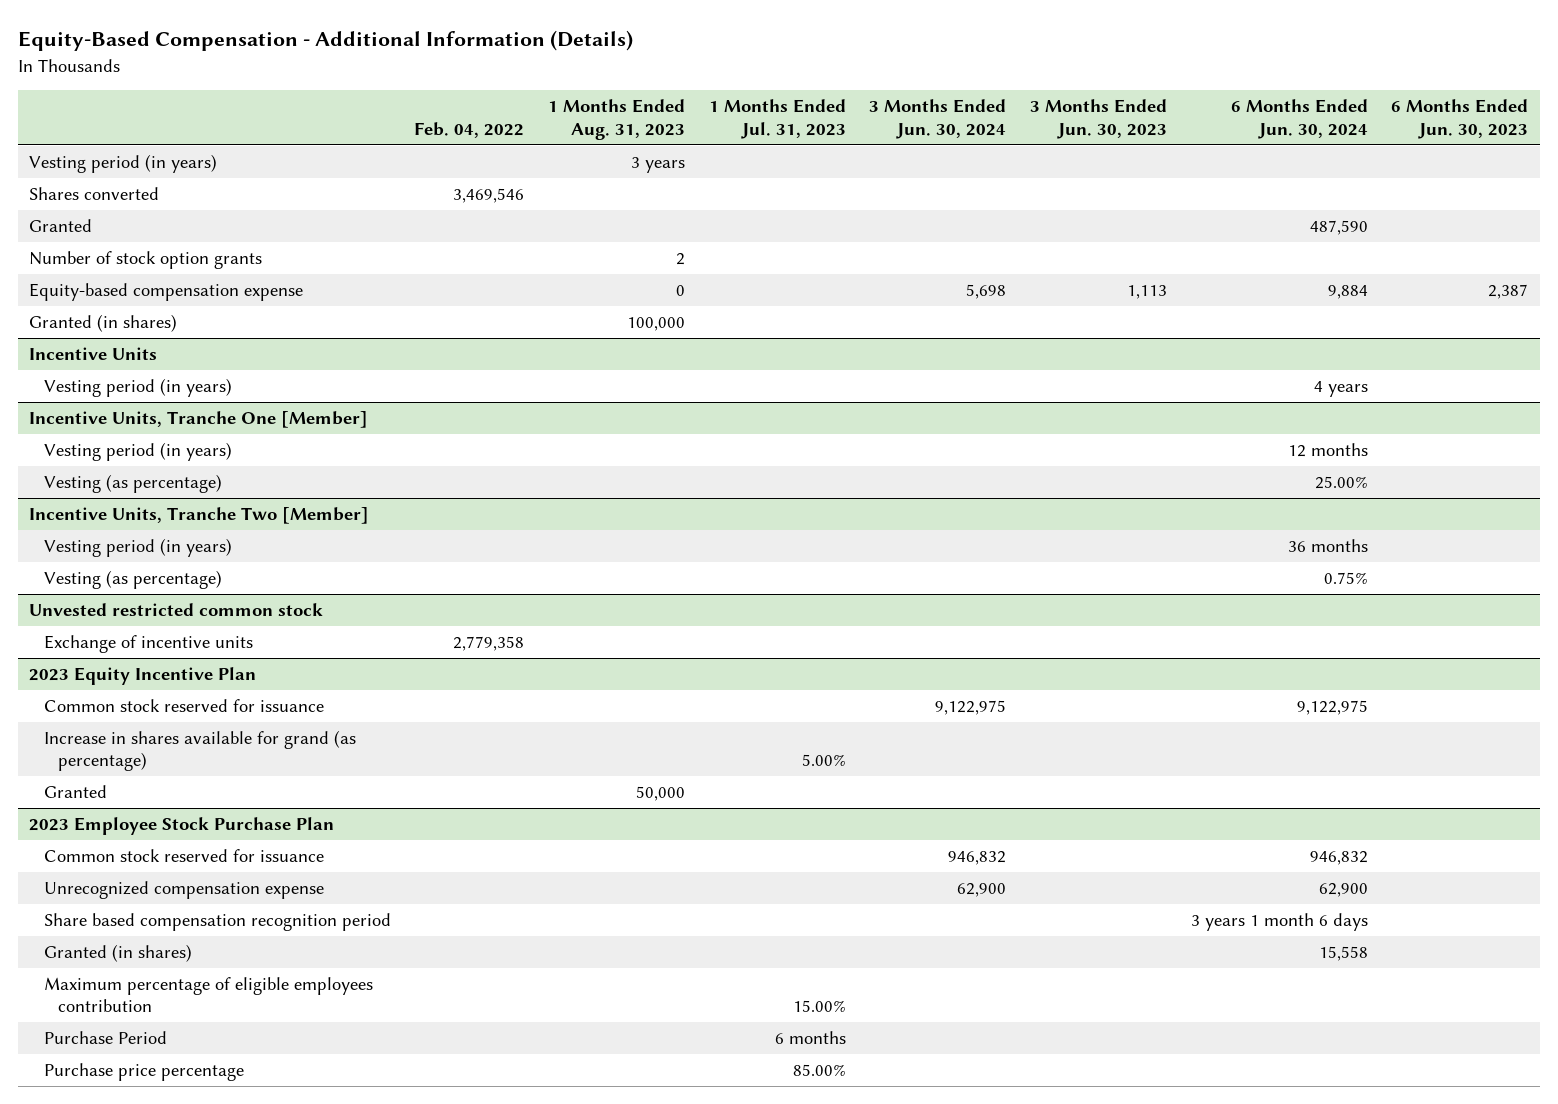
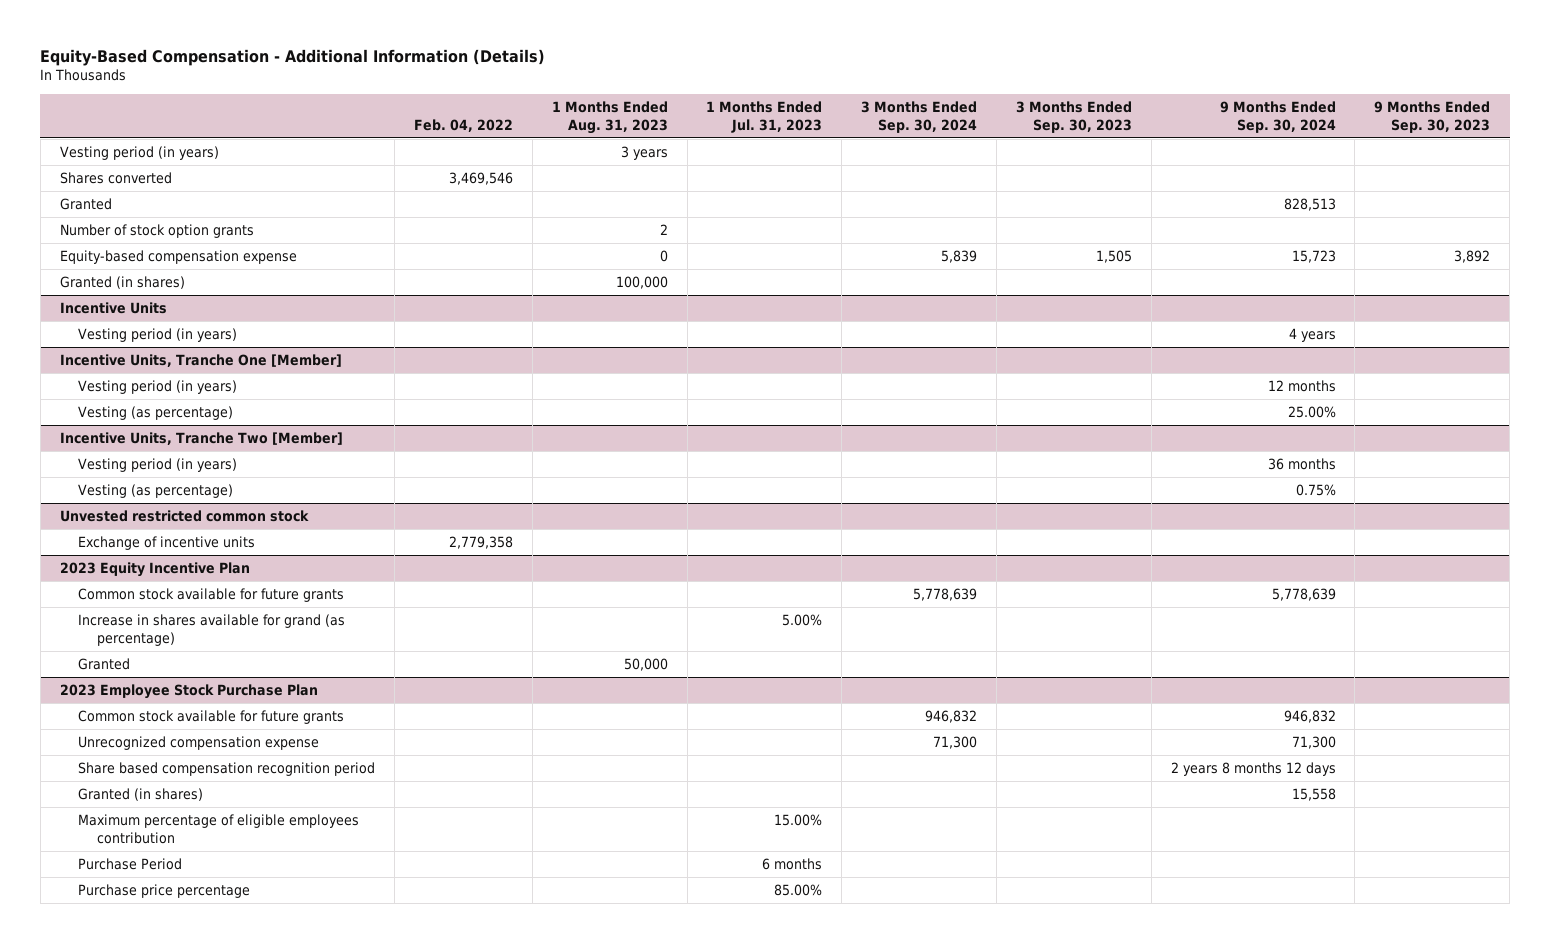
[869,99,1007,139] 3 Months Ended Jun. 30, 2024 -> none
[1029,99,1167,139] 3 Months Ended Jun. 30, 2023 -> none
[1230,99,1368,139] 6 Months Ended Jun. 30, 2024 -> none
[1391,99,1529,139] 6 Months Ended Jun. 30, 2023 -> none
none -> [861,100,978,133] 3 Months Ended Sep. 30, 2024
none -> [1015,100,1132,133] 3 Months Ended Sep. 30, 2023
none -> [1219,100,1336,133] 9 Months Ended Sep. 30, 2024
none -> [1374,100,1491,133] 9 Months Ended Sep. 30, 2023
[43,699,324,713] Common stock reserved for issuance -> [78,588,345,603] Common stock available for future grants
[43,849,324,863] Common stock reserved for issuance -> [78,710,345,725] Common stock available for future grants

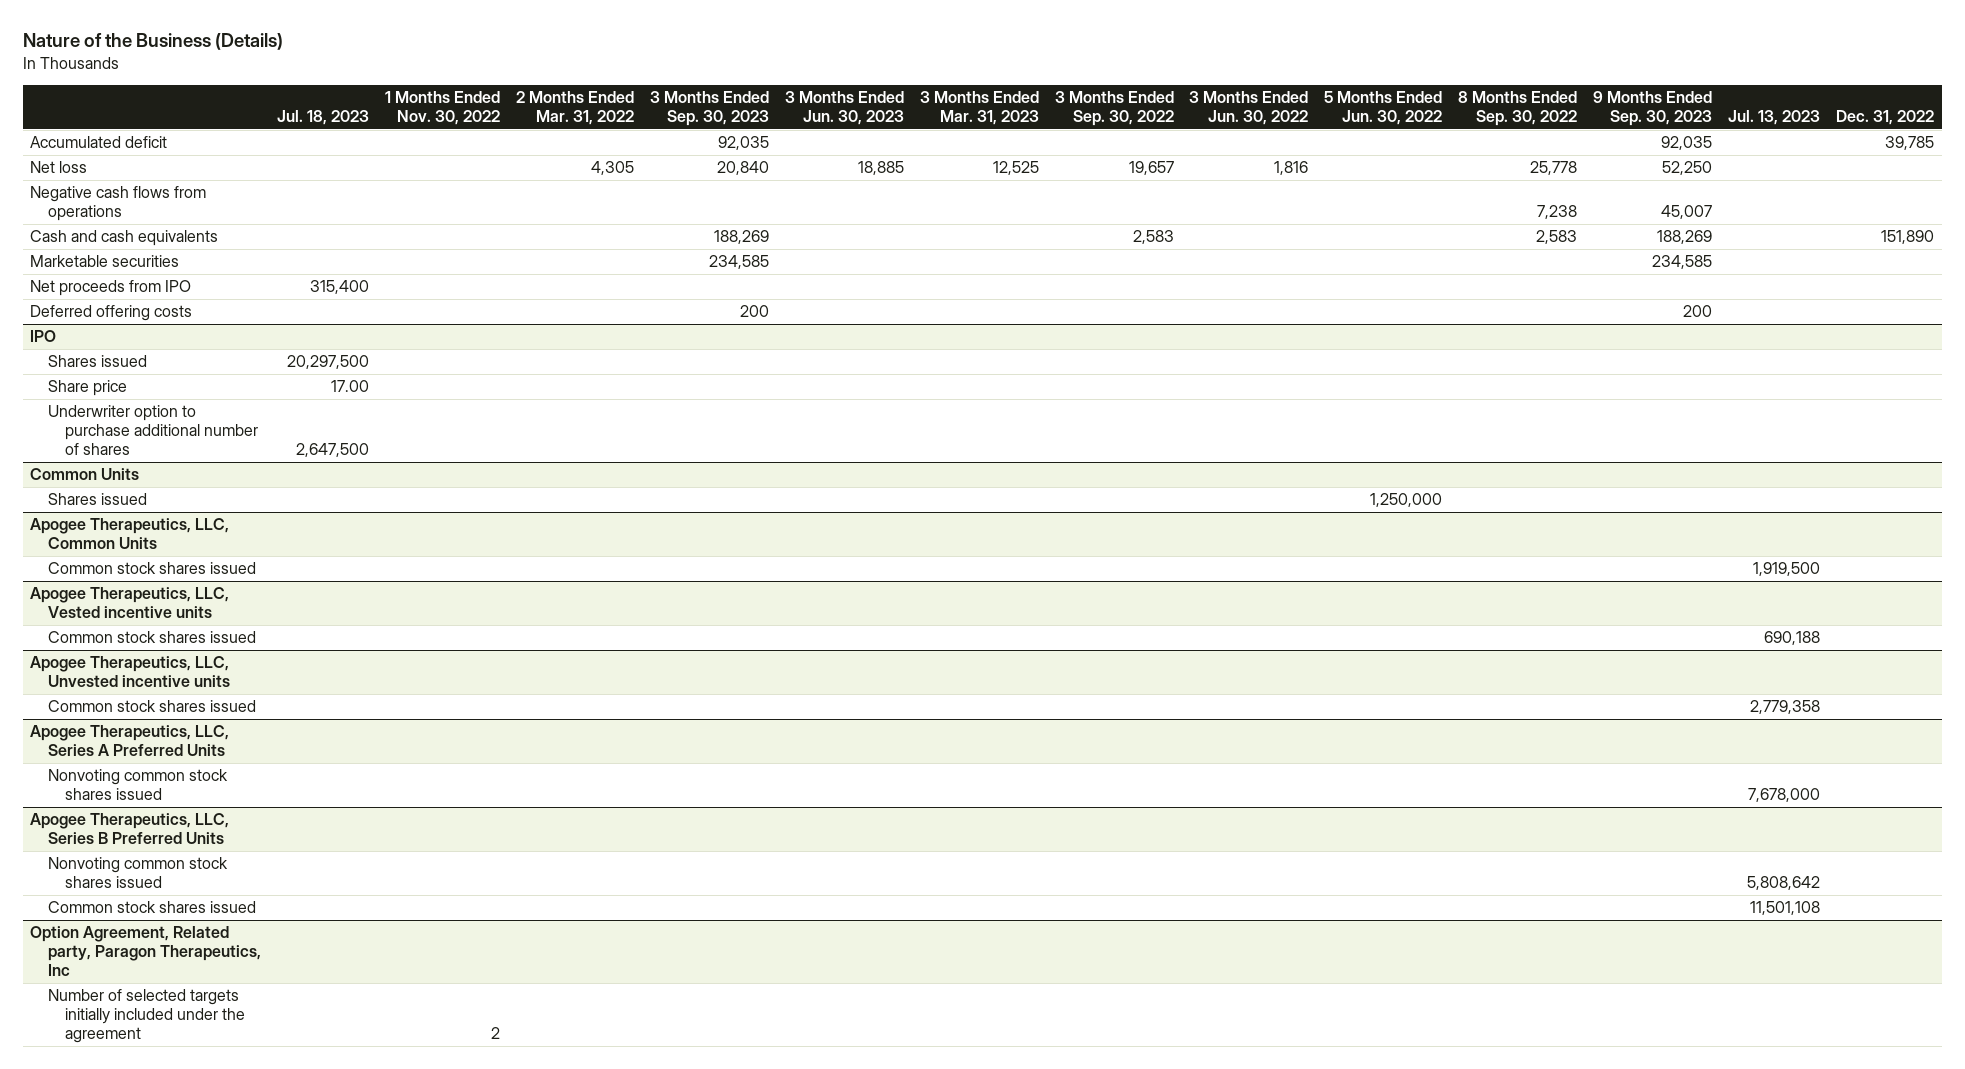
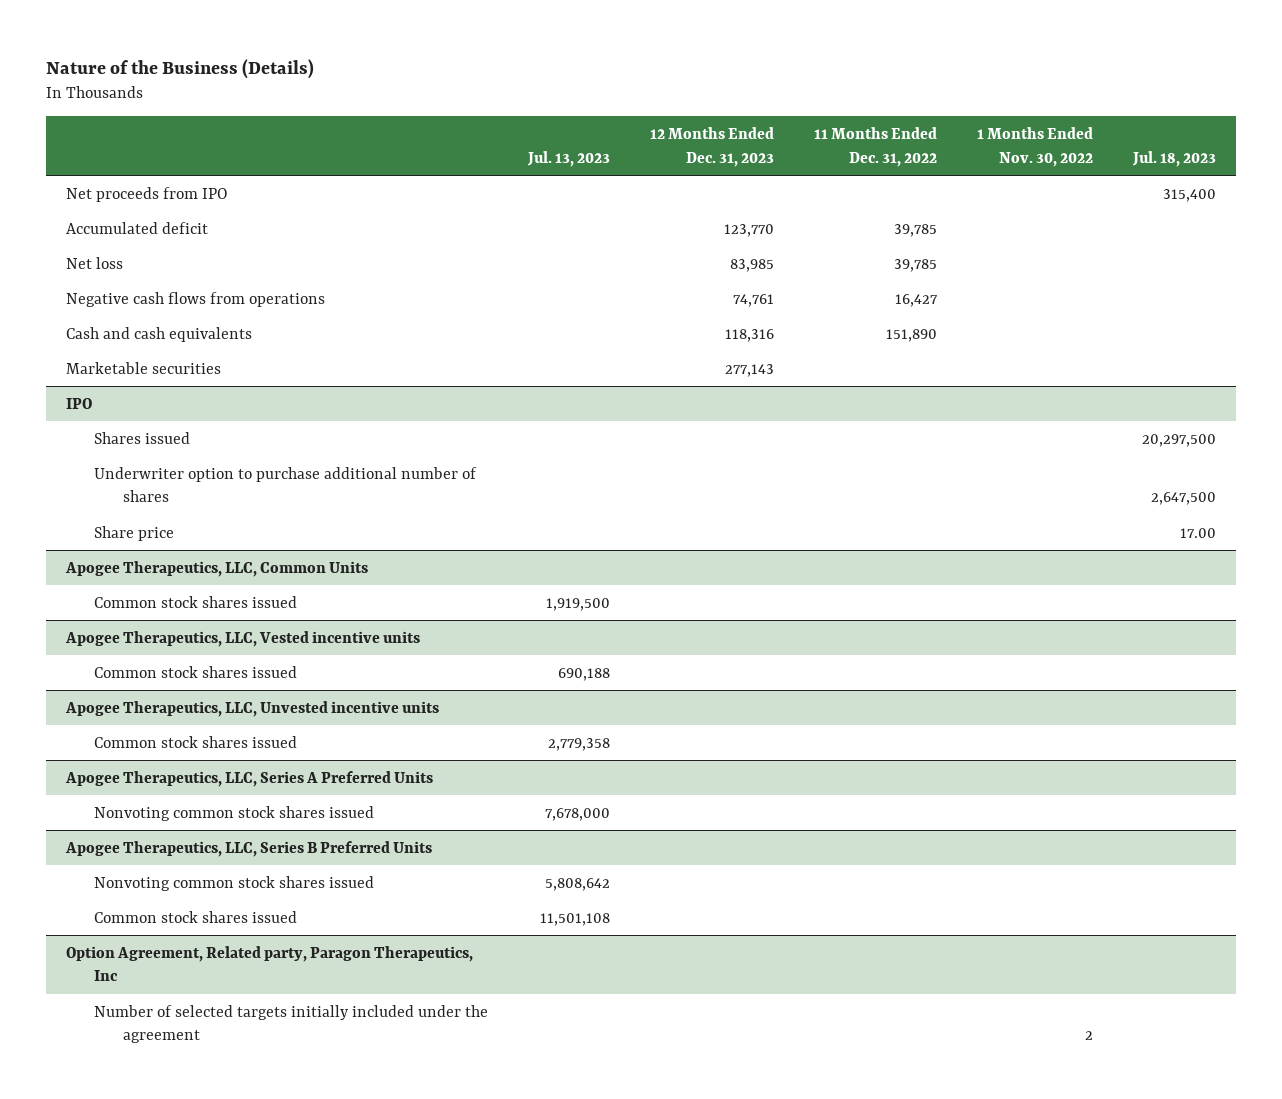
[515,91,634,126] 2 Months Ended Mar. 31, 2022 -> none
[649,91,769,127] 3 Months Ended Sep. 30, 2023 -> none
[784,91,904,126] 3 Months Ended Jun. 30, 2023 -> none
[919,91,1039,126] 3 Months Ended Mar. 31, 2023 -> none
[1054,91,1174,127] 3 Months Ended Sep. 30, 2022 -> none
[1189,91,1309,126] 3 Months Ended Jun. 30, 2022 -> none
[1324,91,1443,126] 5 Months Ended Jun. 30, 2022 -> none
[1458,91,1578,127] 8 Months Ended Sep. 30, 2022 -> none
[1593,91,1713,127] 9 Months Ended Sep. 30, 2023 -> none
[1836,110,1935,126] Dec. 31, 2022 -> none
none -> [650,127,775,167] 12 Months Ended Dec. 31, 2023
none -> [814,127,938,167] 11 Months Ended Dec. 31, 2022
[30,280,192,297] Net proceeds from IPO -> [65,186,228,202] Net proceeds from IPO
[30,305,193,322] Deferred offering costs -> none
[30,468,140,481] Common Units -> none
[47,493,147,506] Shares issued -> none
[47,380,127,397] Share price -> [94,525,175,541] Share price

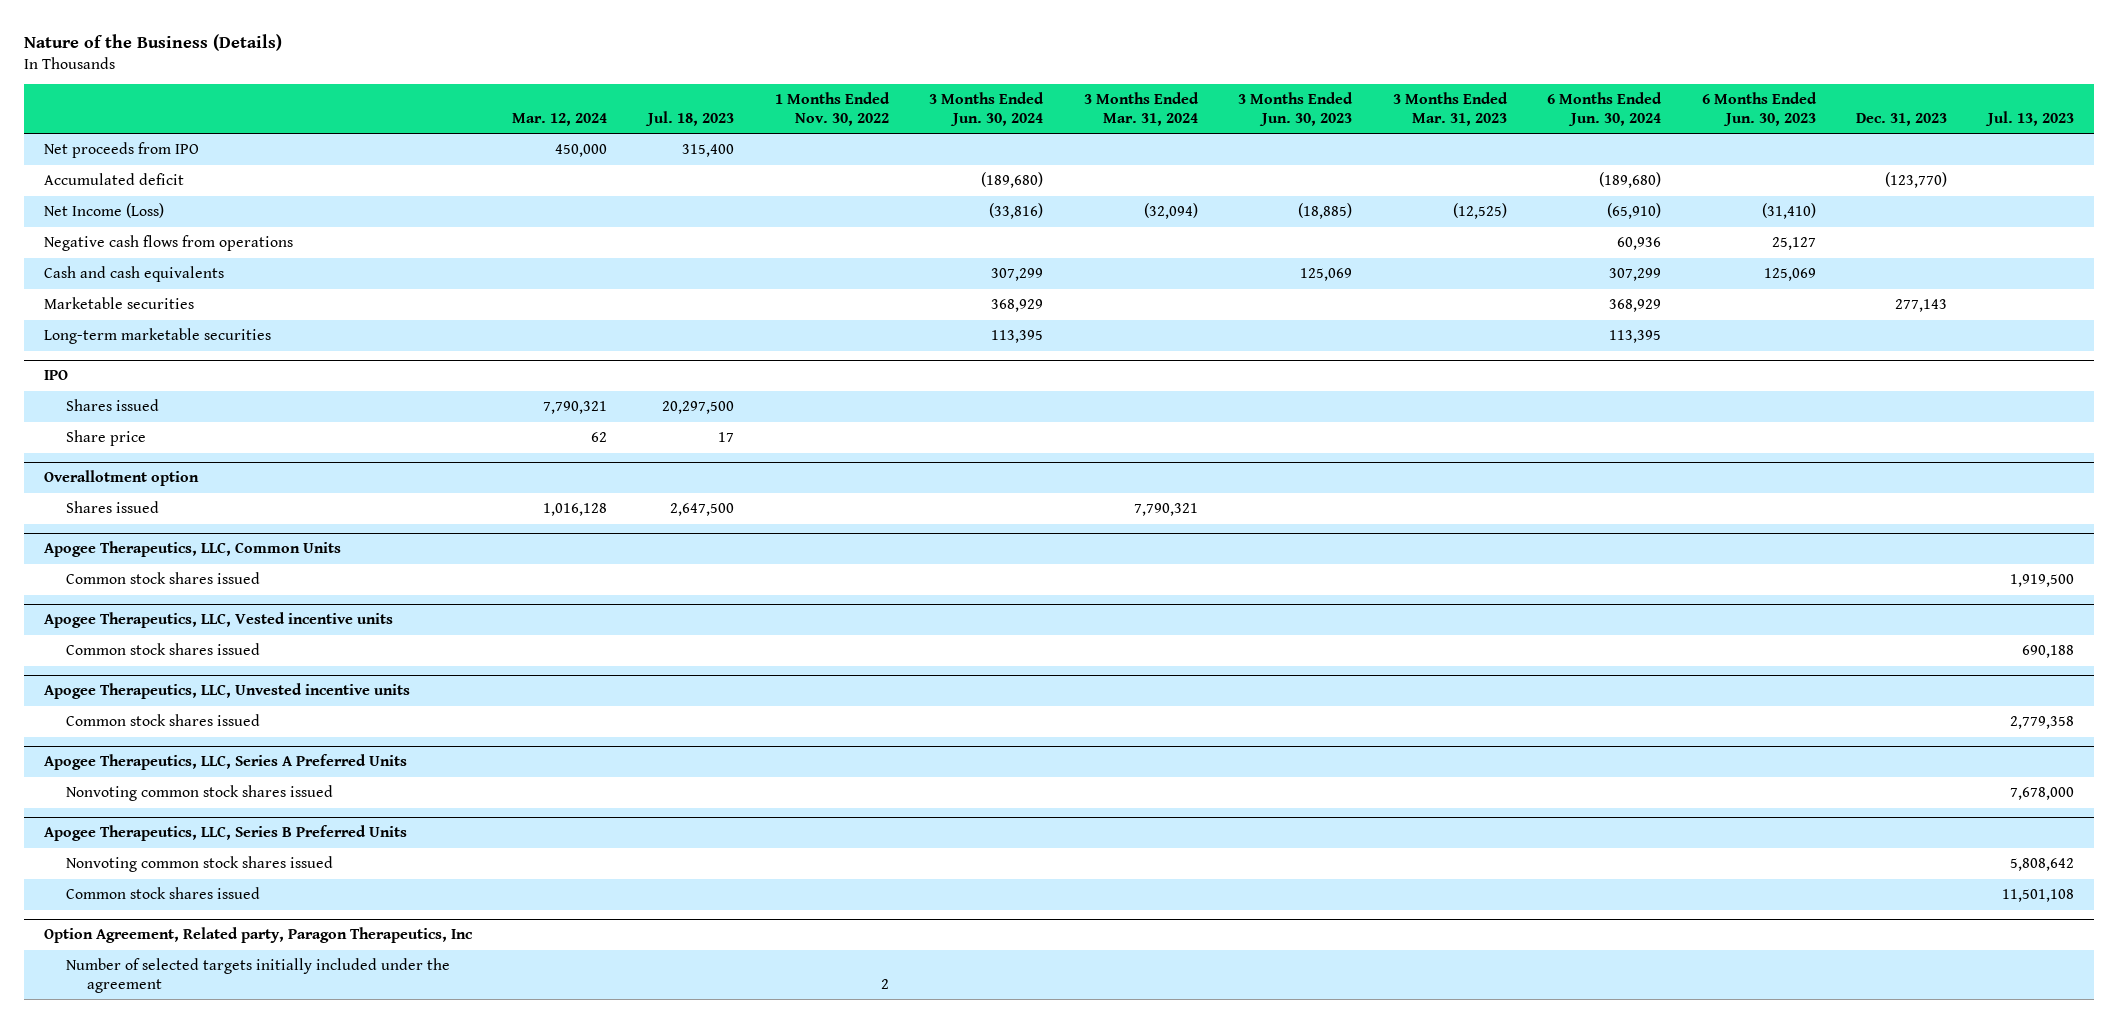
[650,127,775,167] 12 Months Ended Dec. 31, 2023 -> none
[814,127,938,167] 11 Months Ended Dec. 31, 2022 -> none
none -> [512,112,608,126] Mar. 12, 2024
none -> [929,92,1045,126] 3 Months Ended Jun. 30, 2024
none -> [1083,92,1199,126] 3 Months Ended Mar. 31, 2024
none -> [1238,92,1354,126] 3 Months Ended Jun. 30, 2023
none -> [1392,92,1508,126] 3 Months Ended Mar. 31, 2023
none -> [1547,92,1663,126] 6 Months Ended Jun. 30, 2024
none -> [1701,92,1817,126] 6 Months Ended Jun. 30, 2023
none -> [1856,112,1948,126] Dec. 31, 2023
[65,256,123,269] Net loss -> [43,203,164,219] Net Income (Loss)
none -> [43,328,271,345] Long-term marketable securities
[94,466,478,503] Underwriter option to purchase additional number of shares -> none
[1180,527,1217,538] 17.00 -> [717,432,734,443] 17
none -> [43,470,199,487] Overallotment option
none -> [65,501,159,514] Shares issued

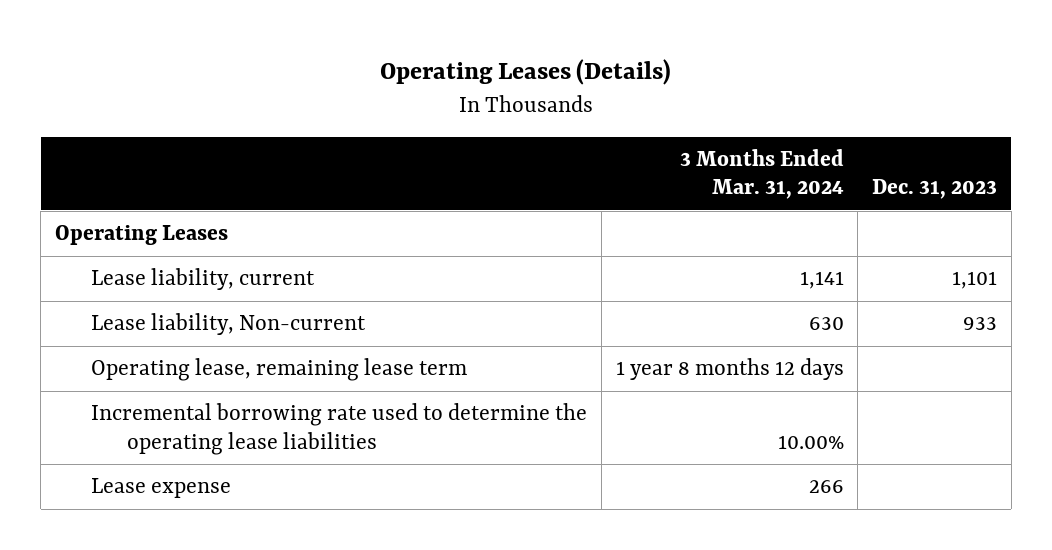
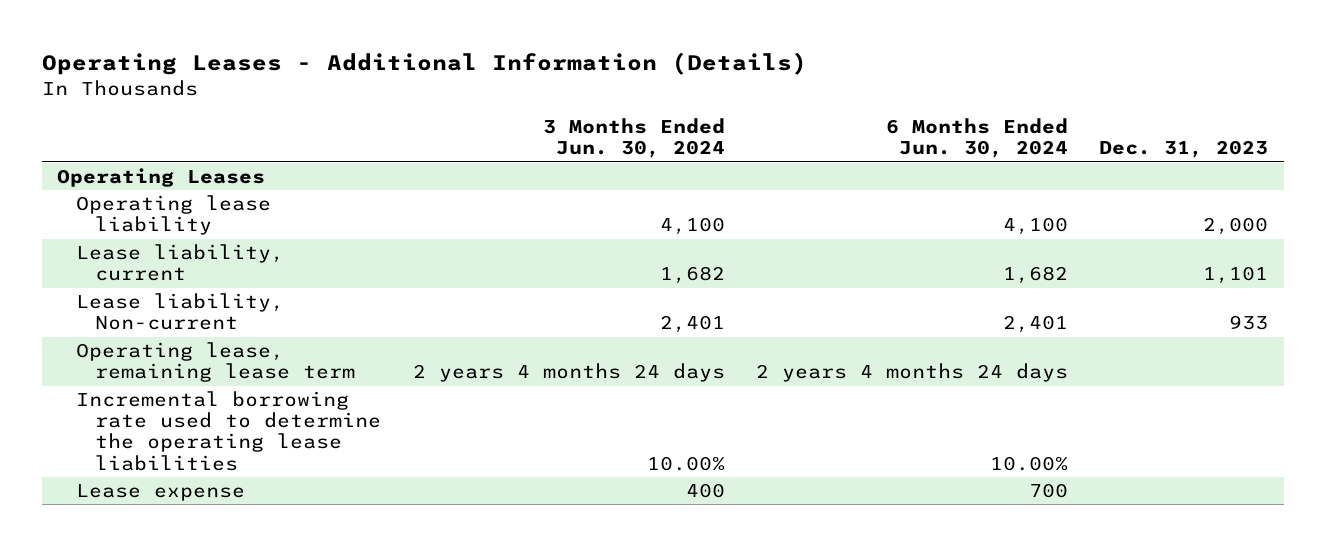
[380,58,672,85] Operating Leases (Details) -> [41,52,807,76] Operating Leases - Additional Information (Details)
[679,148,844,200] 3 Months Ended Mar. 31, 2024 -> none
none -> [542,118,725,159] 3 Months Ended Jun. 30, 2024
none -> [886,118,1069,159] 6 Months Ended Jun. 30, 2024
none -> [76,195,272,236] Operating lease liability

